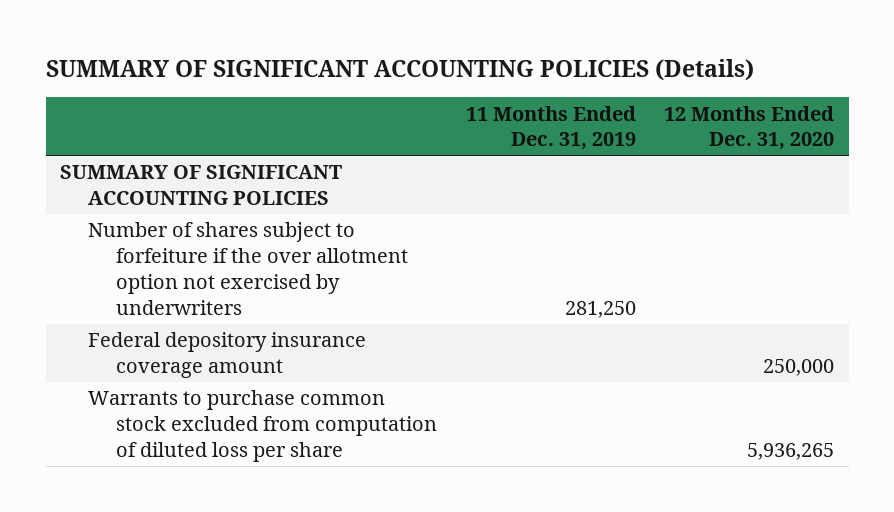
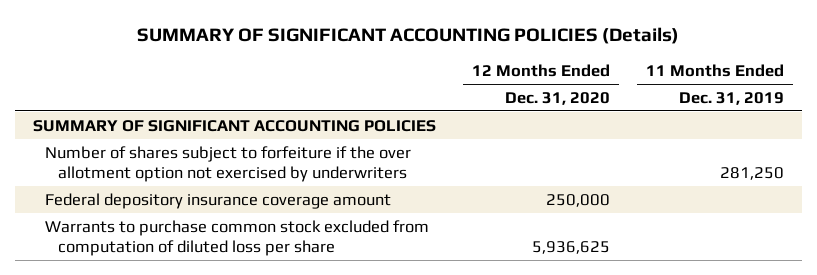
[747,443,835,461] 5,936,265 -> [531,241,610,255] 5,936,625

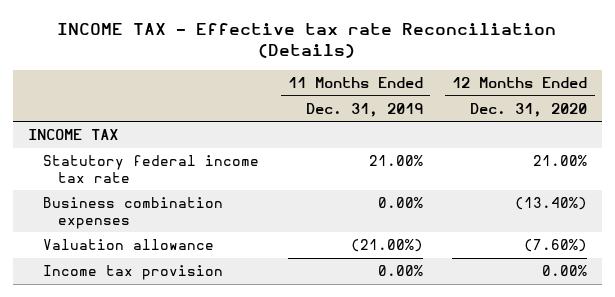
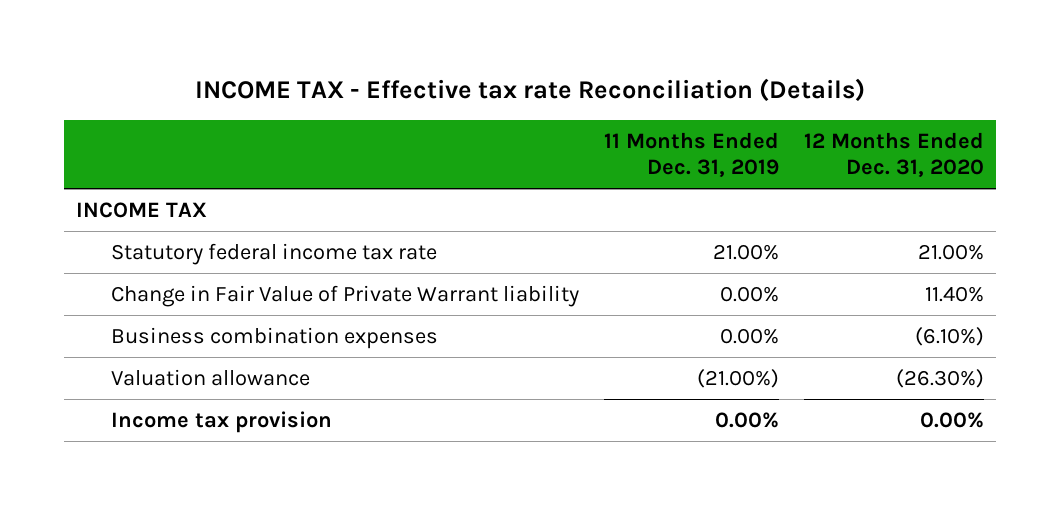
none -> [110,284,579,307] Change in Fair Value of Private Warrant liability
[515,197,588,211] (13.40%) -> [914,326,984,346] (6.10%)
[524,239,588,253] (7.60%) -> [895,368,984,388] (26.30%)

